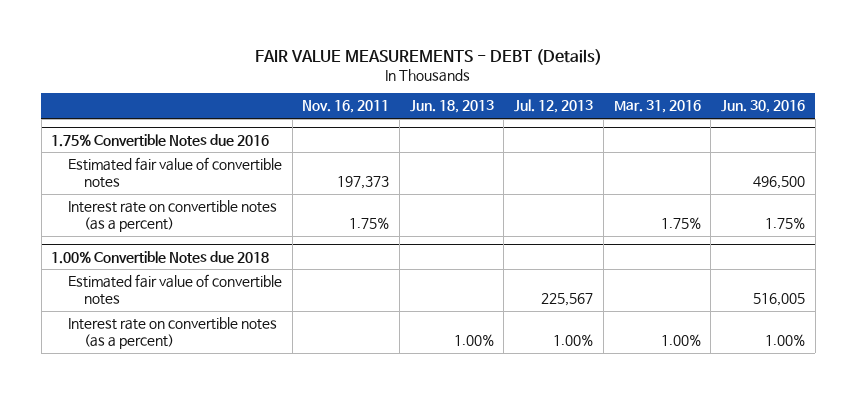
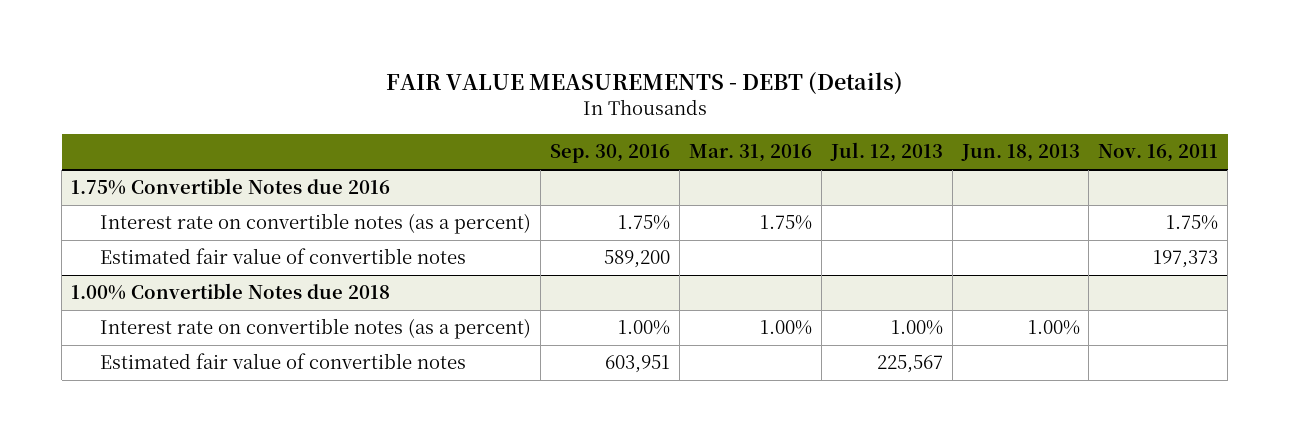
[720,100,805,114] Jun. 30, 2016 -> none
none -> [549,144,670,164] Sep. 30, 2016
[67,157,282,188] Estimated fair value of convertible notes -> [99,248,466,265] Estimated fair value of convertible notes
[67,274,282,305] Estimated fair value of convertible notes -> [99,353,466,370] Estimated fair value of convertible notes

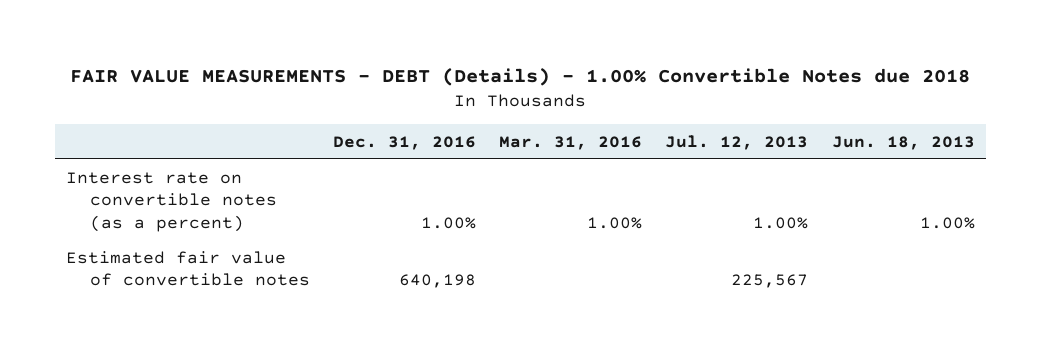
[385,72,903,96] FAIR VALUE MEASUREMENTS - DEBT (Details) -> [70,68,971,87] FAIR VALUE MEASUREMENTS - DEBT (Details) - 1.00% Convertible Notes due 2018
[549,144,670,164] Sep. 30, 2016 -> none
[1098,144,1219,163] Nov. 16, 2011 -> none
none -> [333,135,477,150] Dec. 31, 2016
[71,178,391,196] 1.75% Convertible Notes due 2016 -> none
[99,213,531,235] Interest rate on convertible notes (as a percent) -> none
[99,248,466,265] Estimated fair value of convertible notes -> none
[71,283,391,301] 1.00% Convertible Notes due 2018 -> none

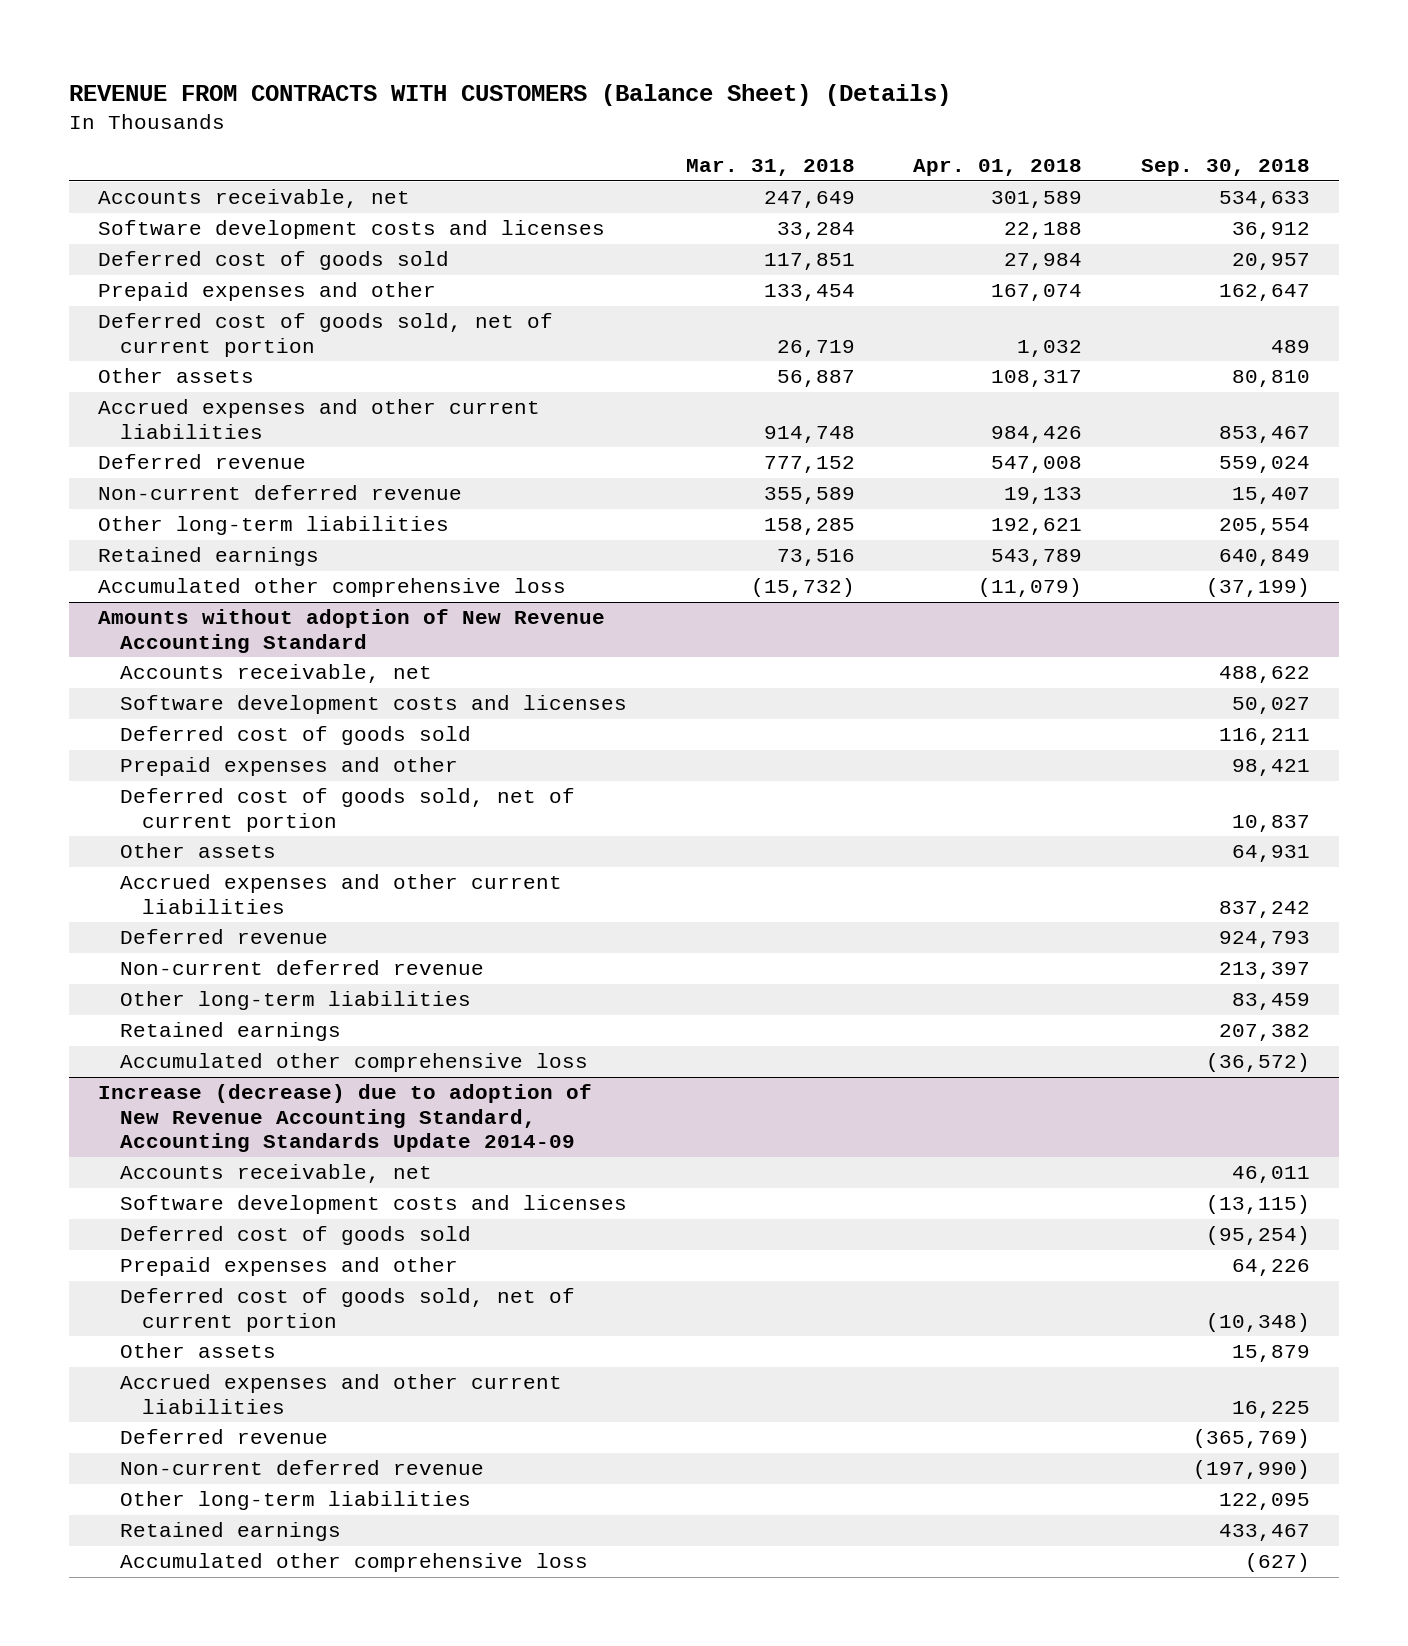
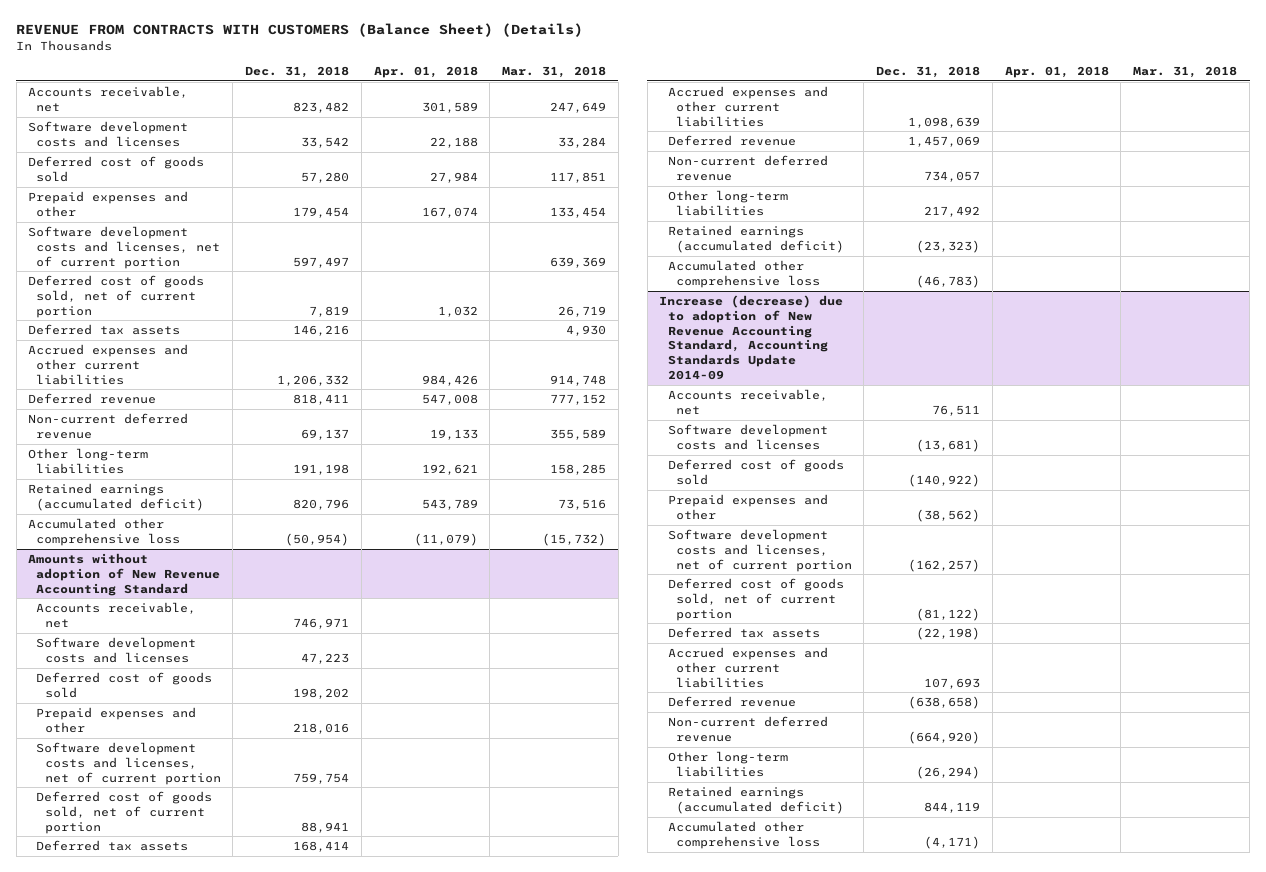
[1140,159,1310,177] Sep. 30, 2018 -> none
none -> [245,66,350,79] Dec. 31, 2018
none -> [28,225,221,269] Software development costs and licenses, net of current portion
[98,368,255,384] Other assets -> none
none -> [28,323,181,335] Deferred tax assets
[98,547,320,567] Retained earnings -> [28,482,205,511] Retained earnings (accumulated deficit)
none -> [36,741,221,785] Software development costs and licenses, net of current portion
[120,843,277,859] Other assets -> none
none -> [36,839,189,851] Deferred tax assets
[120,1022,342,1042] Retained earnings -> [667,224,844,253] Retained earnings (accumulated deficit)
none -> [667,528,852,572] Software development costs and licenses, net of current portion
[120,1343,277,1359] Other assets -> none
none -> [667,626,820,638] Deferred tax assets
[120,1522,342,1542] Retained earnings -> [667,785,844,814] Retained earnings (accumulated deficit)

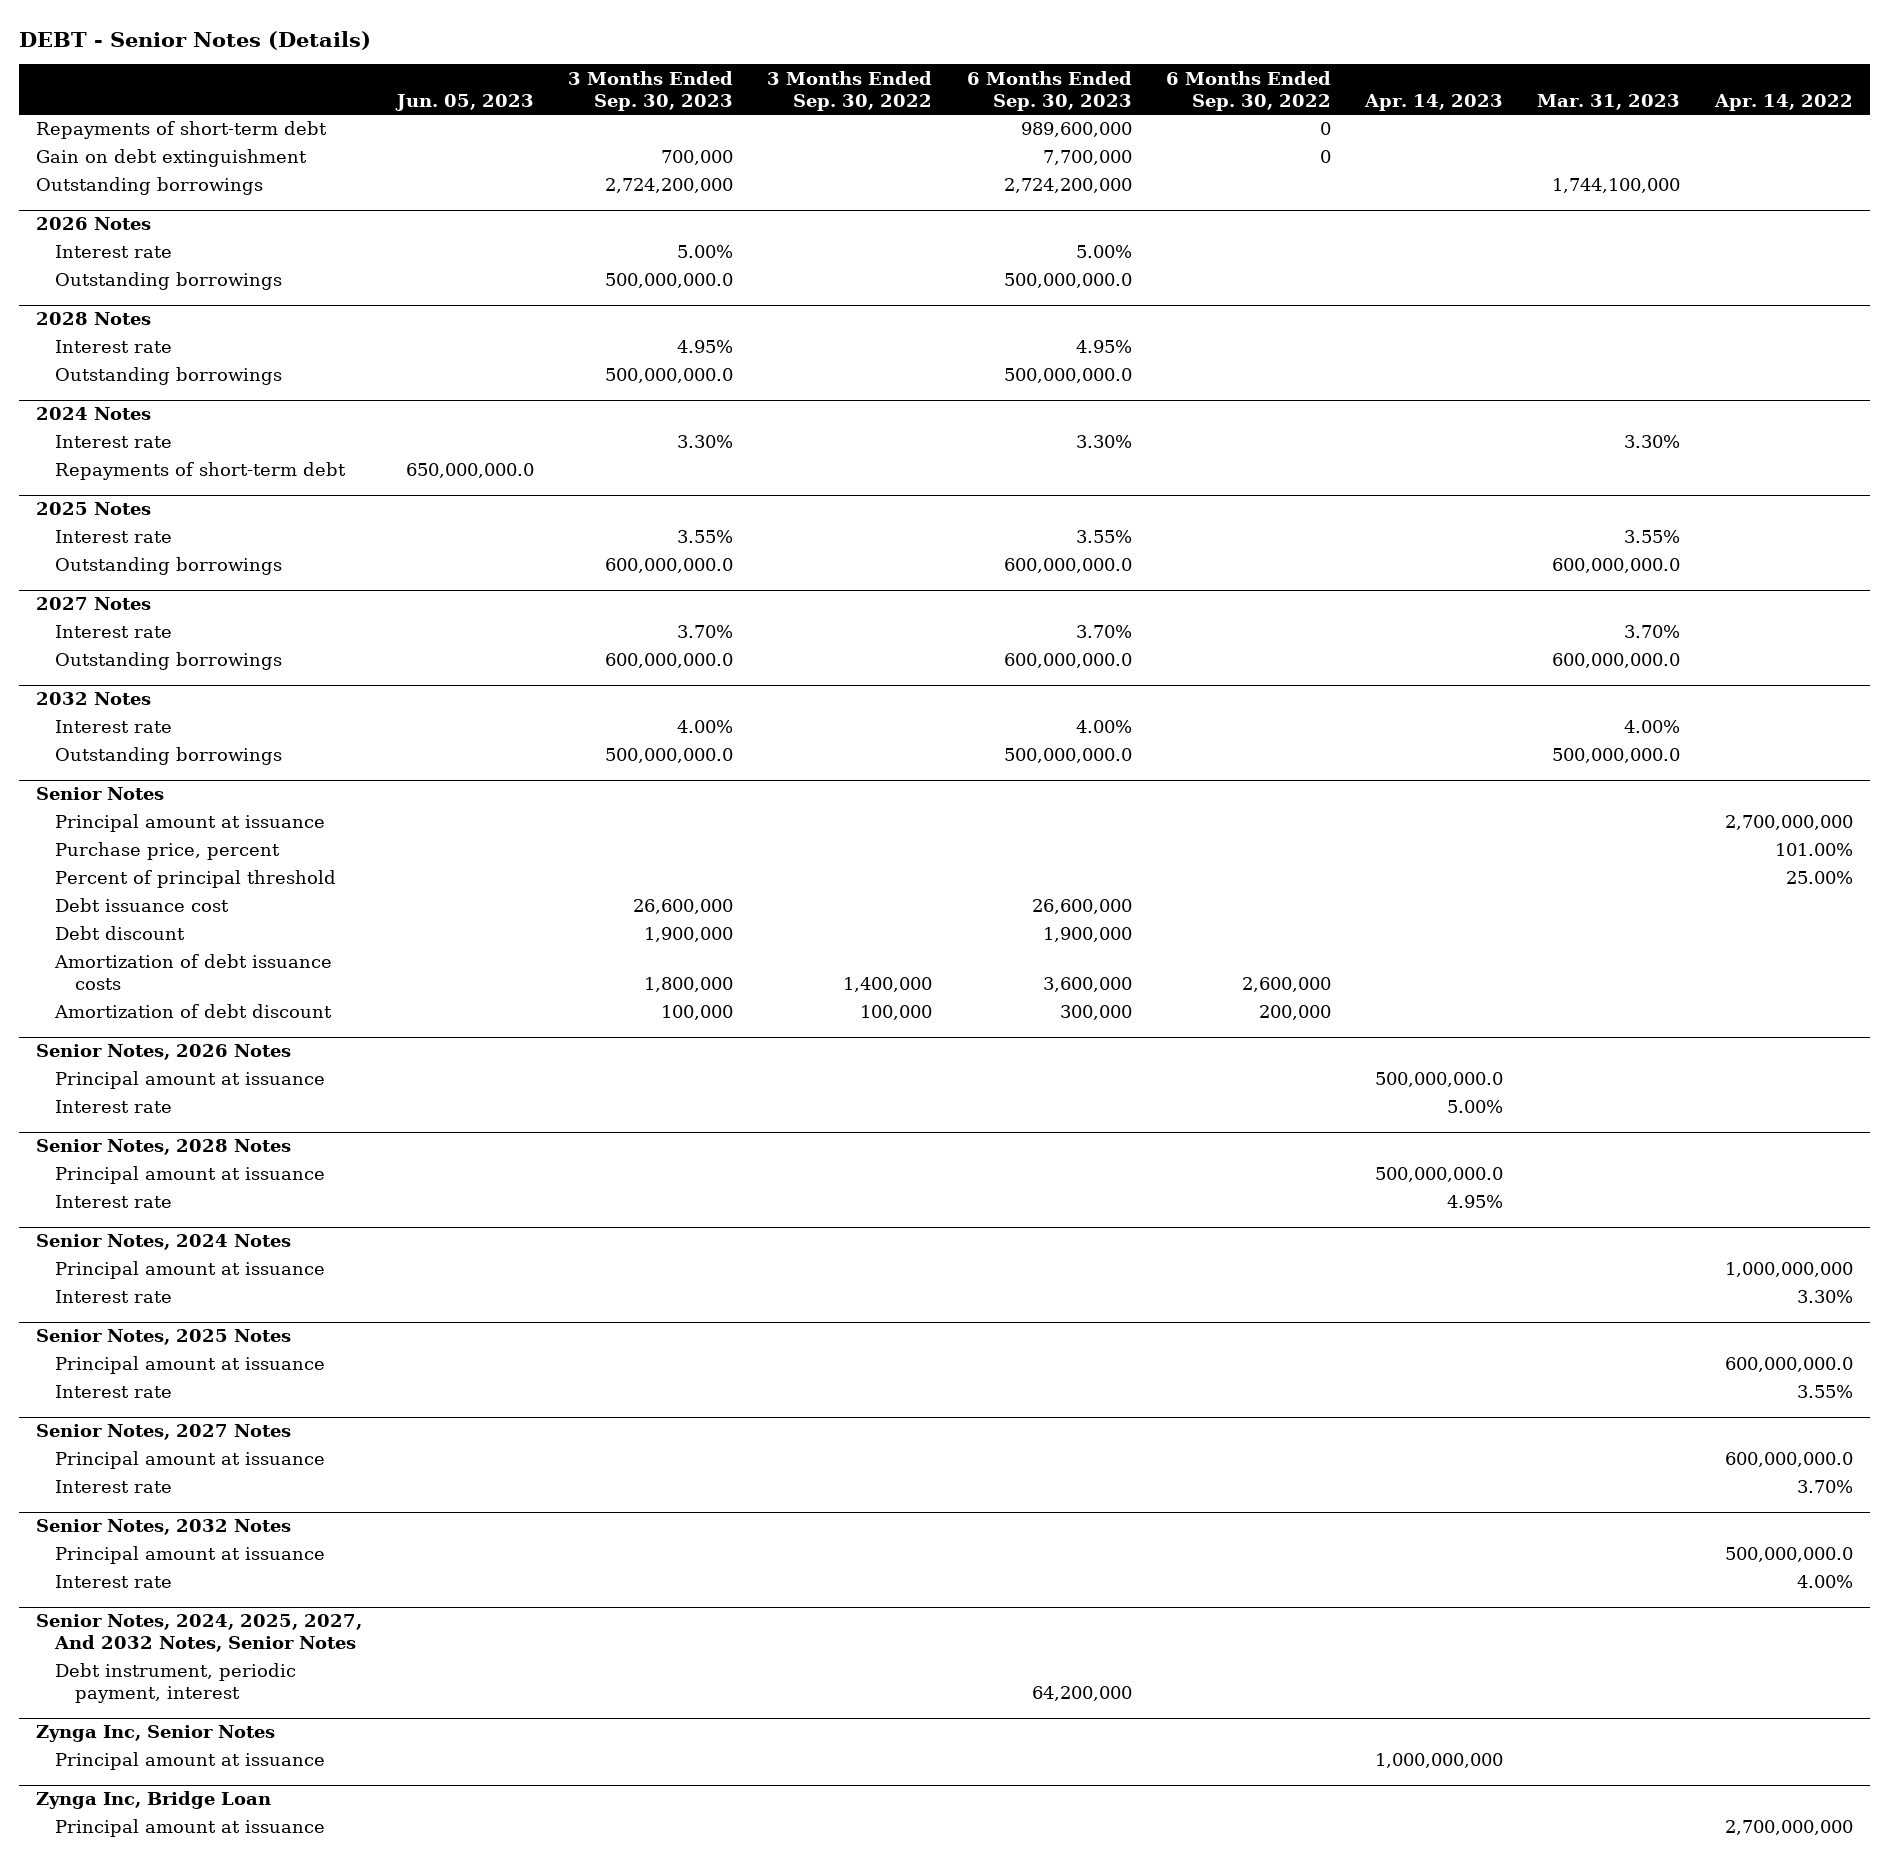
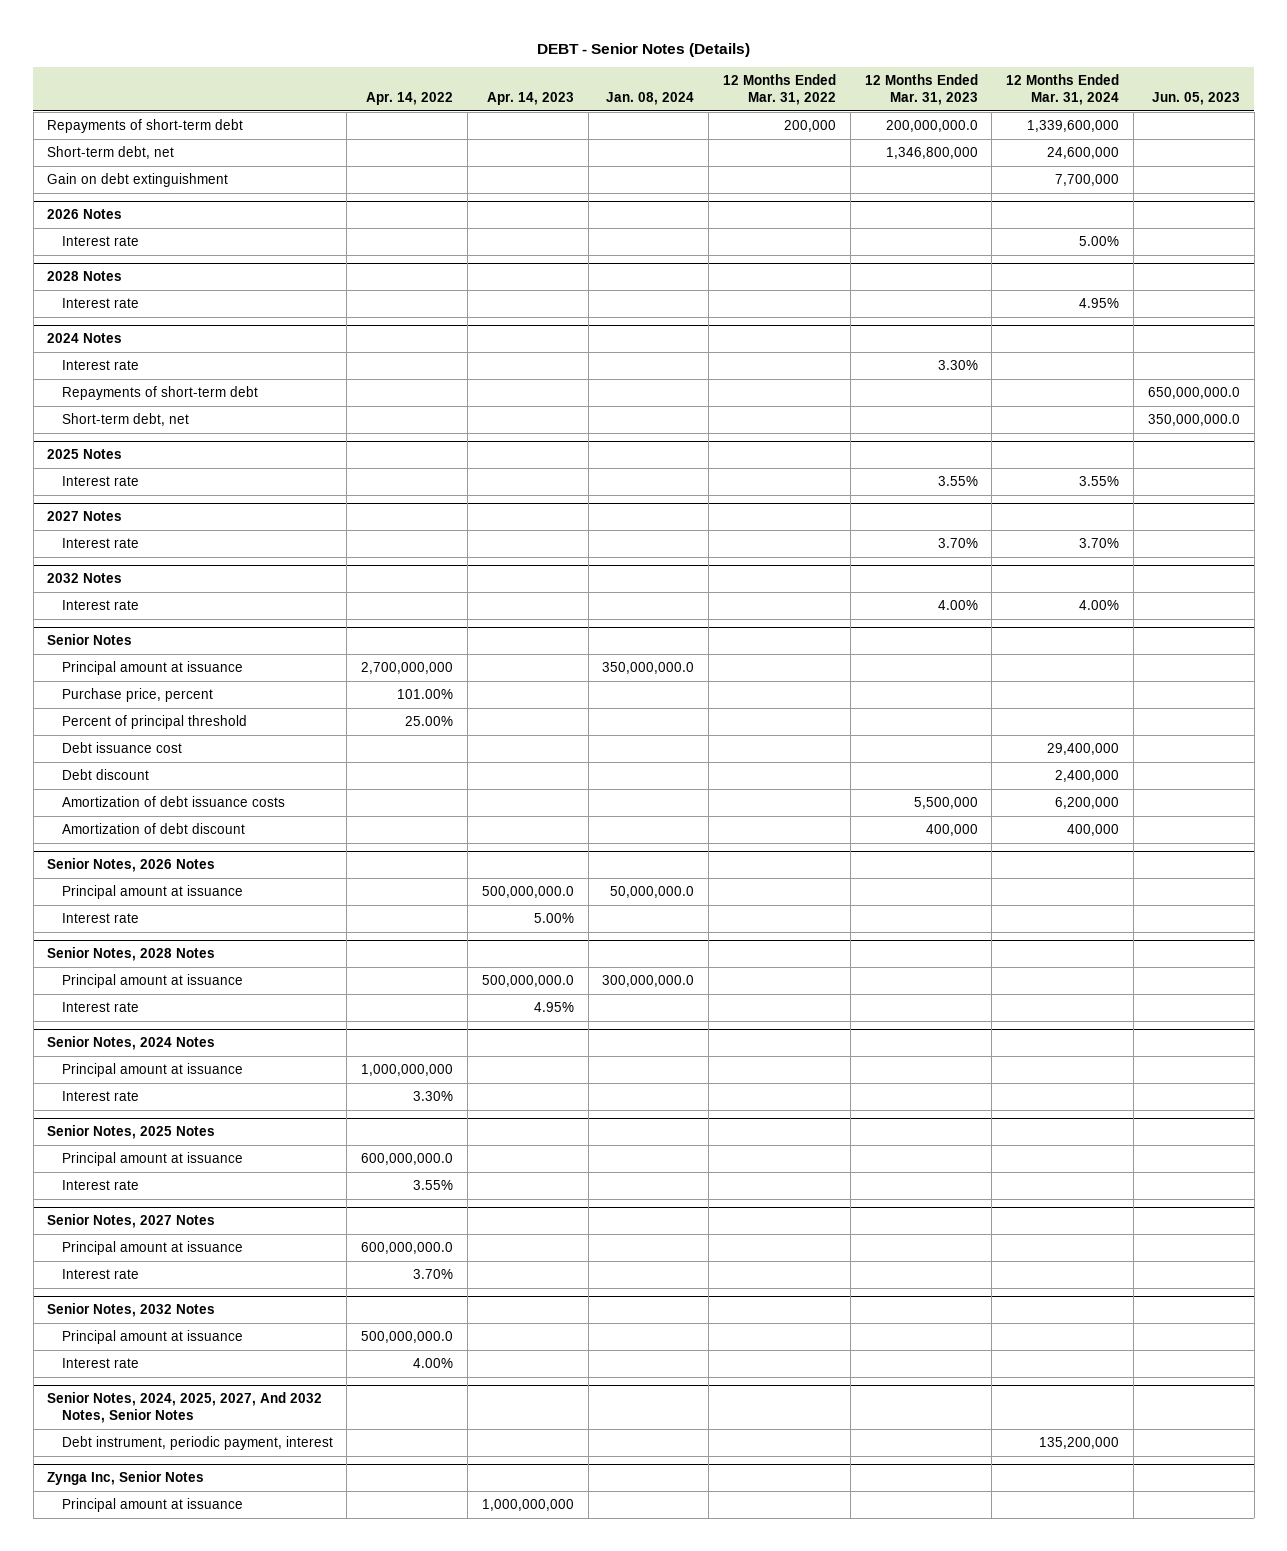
[568,70,734,111] 3 Months Ended Sep. 30, 2023 -> none
[767,70,933,111] 3 Months Ended Sep. 30, 2022 -> none
[966,70,1132,111] 6 Months Ended Sep. 30, 2023 -> none
[1165,70,1331,111] 6 Months Ended Sep. 30, 2022 -> none
[1537,93,1681,110] Mar. 31, 2023 -> none
none -> [606,92,695,106] Jan. 08, 2024
none -> [723,74,837,106] 12 Months Ended Mar. 31, 2022
none -> [864,74,978,106] 12 Months Ended Mar. 31, 2023
none -> [1006,74,1120,106] 12 Months Ended Mar. 31, 2024
none -> [47,145,175,159] Short-term debt, net
[36,177,264,196] Outstanding borrowings -> none
[55,272,283,291] Outstanding borrowings -> none
[55,367,283,386] Outstanding borrowings -> none
none -> [61,412,189,426] Short-term debt, net
[55,557,283,576] Outstanding borrowings -> none
[55,652,283,671] Outstanding borrowings -> none
[55,747,283,766] Outstanding borrowings -> none
[36,1791,272,1810] Zynga Inc, Bridge Loan -> none
[55,1819,326,1838] Principal amount at issuance -> none

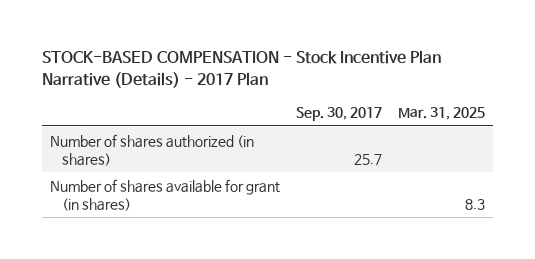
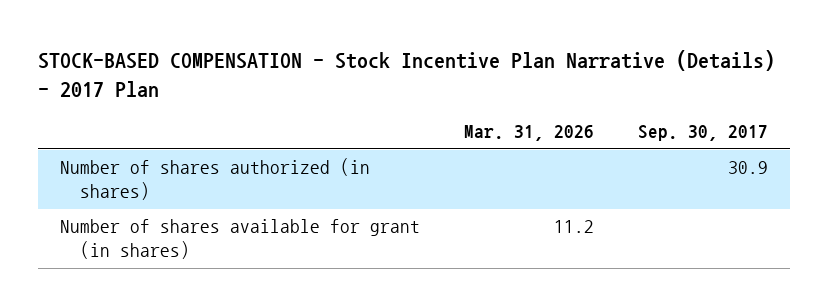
[398,107,486,121] Mar. 31, 2025 -> none
none -> [463,125,594,142] Mar. 31, 2026
[353,153,382,165] 25.7 -> [727,161,768,175] 30.9

